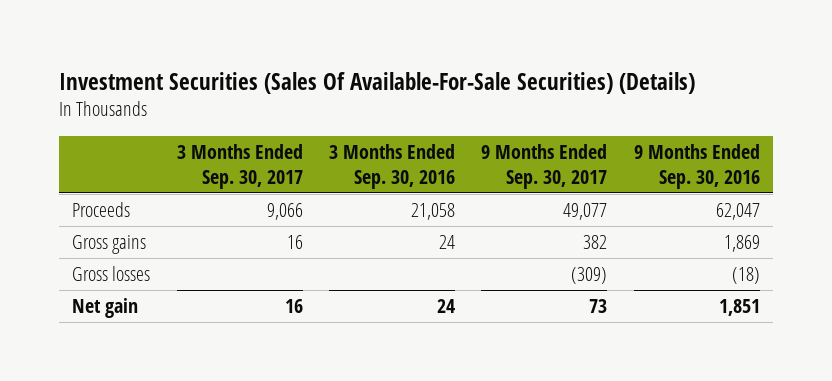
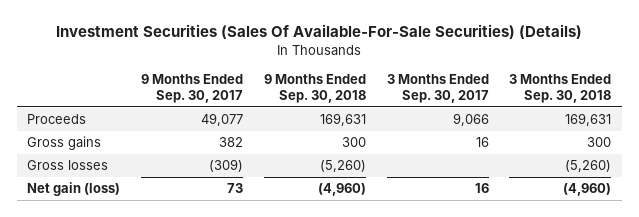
[329,144,456,189] 3 Months Ended Sep. 30, 2016 -> none
[633,144,760,189] 9 Months Ended Sep. 30, 2016 -> none
none -> [263,74,366,104] 9 Months Ended Sep. 30, 2018
none -> [509,74,612,104] 3 Months Ended Sep. 30, 2018
[72,298,139,319] Net gain -> [27,182,121,197] Net gain (loss)

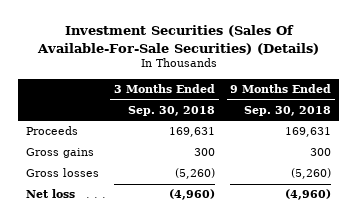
[141,74,244,104] 9 Months Ended Sep. 30, 2017 -> none
[386,74,489,104] 3 Months Ended Sep. 30, 2017 -> none
[27,182,121,197] Net gain (loss) -> [25,189,75,199] Net loss

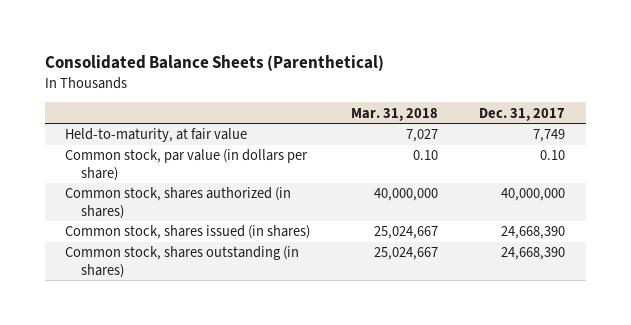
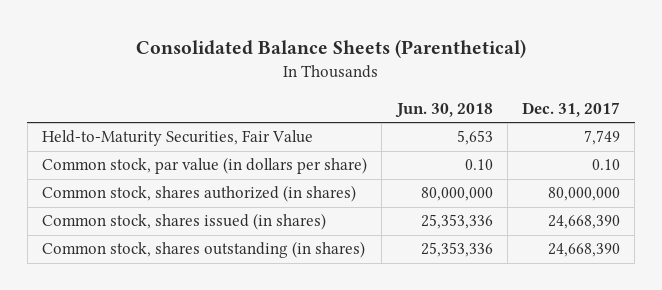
[351,107,439,121] Mar. 31, 2018 -> none
none -> [394,102,493,118] Jun. 30, 2018
[65,128,248,143] Held-to-maturity, at fair value -> [42,130,314,147] Held-to-Maturity Securities, Fair Value
[501,188,566,202] 40,000,000 -> [548,187,621,202] 80,000,000

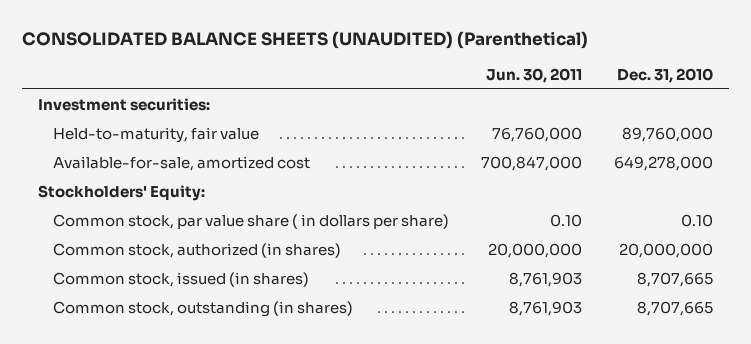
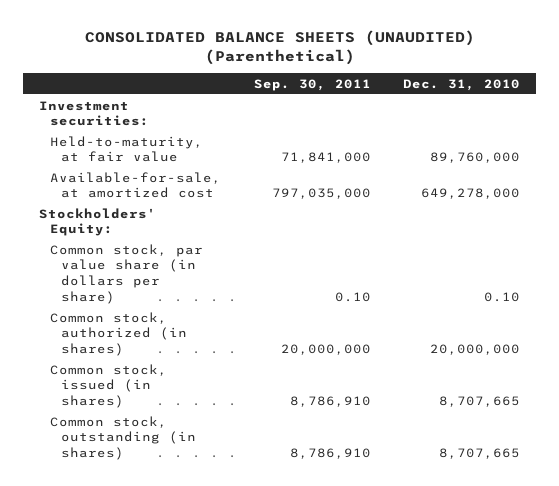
[485,67,582,83] Jun. 30, 2011 -> none
none -> [253,78,371,91] Sep. 30, 2011
[52,126,259,143] Held-to-maturity, fair value -> [50,135,204,163] Held-to-maturity, at fair value
[52,155,310,171] Available-for-sale, amortized cost -> [50,171,222,199] Available-for-sale, at amortized cost
[52,213,449,229] Common stock, par value share ( in dollars per share) -> [50,243,204,304] Common stock, par value share (in dollars per share)

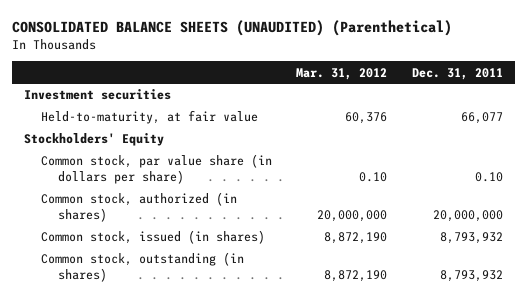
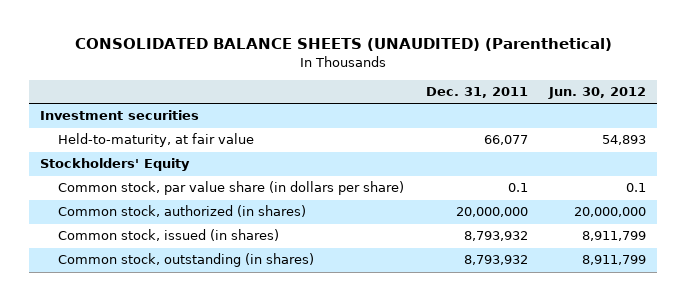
[296,67,388,80] Mar. 31, 2012 -> none
none -> [548,87,647,100] Jun. 30, 2012
[474,172,503,183] 0.10 -> [507,183,528,193] 0.1

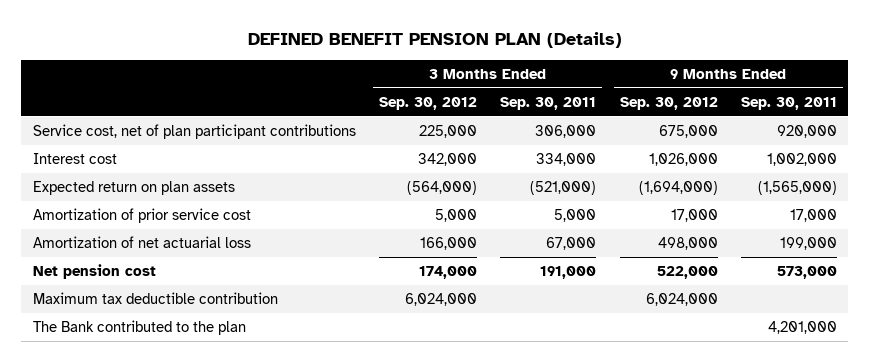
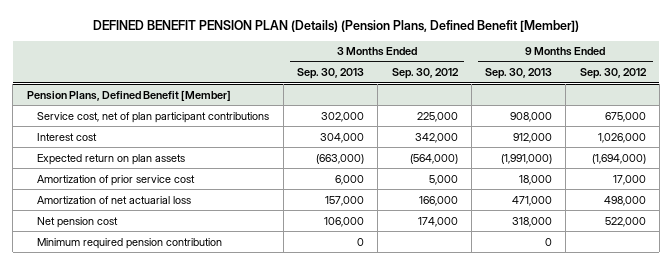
[247,31,622,48] DEFINED BENEFIT PENSION PLAN (Details) -> [93,19,580,32] DEFINED BENEFIT PENSION PLAN (Details) (Pension Plans, Defined Benefit [Member])
[500,97,597,111] Sep. 30, 2011 -> none
[740,97,837,111] Sep. 30, 2011 -> none
none -> [296,68,364,80] Sep. 30, 2013
none -> [485,68,553,80] Sep. 30, 2013
none -> [26,89,231,101] Pension Plans, Defined Benefit [Member]
[32,292,278,305] Maximum tax deductible contribution -> none
[32,320,246,336] The Bank contributed to the plan -> none
none -> [37,237,223,249] Minimum required pension contribution

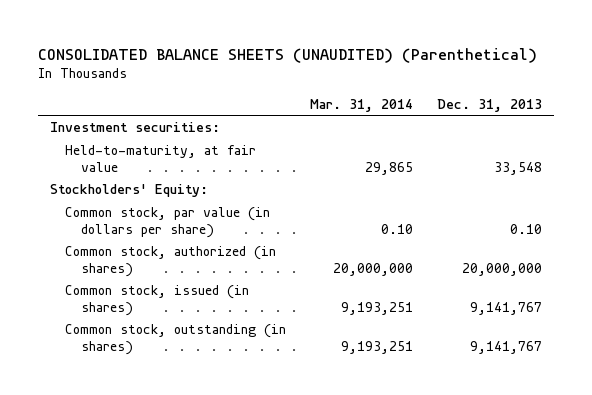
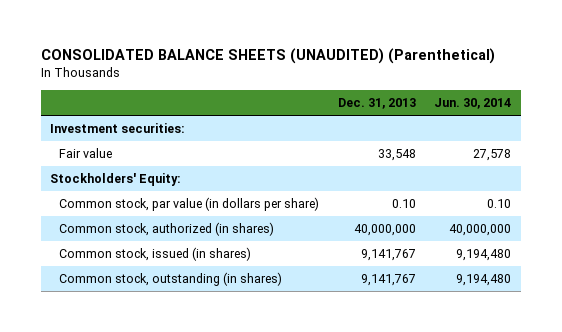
[310,98,414,112] Mar. 31, 2014 -> none
none -> [434,97,512,109] Jun. 30, 2014
[65,145,257,172] Held-to-maturity, at fair value -> [59,148,113,159] Fair value
[461,262,542,276] 20,000,000 -> [353,224,416,237] 40,000,000

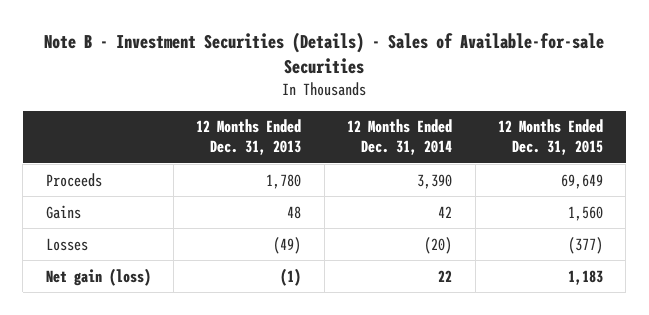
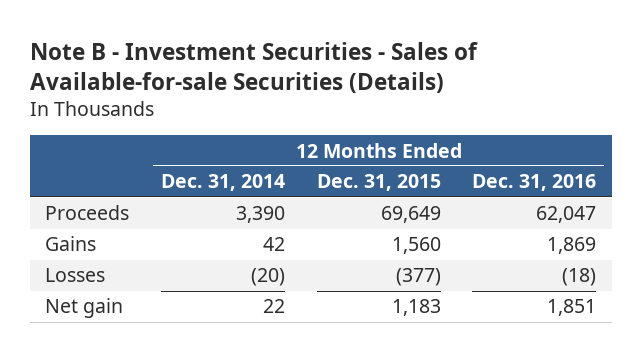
[44,31,605,74] Note B - Investment Securities (Details) - Sales of Available-for-sale Securities -> [29,41,478,93] Note B - Investment Securities - Sales of Available-for-sale Securities (Details)
[196,119,302,156] 12 Months Ended Dec. 31, 2013 -> none
none -> [472,174,597,192] Dec. 31, 2016
[45,267,151,286] Net gain (loss) -> [45,298,124,319] Net gain

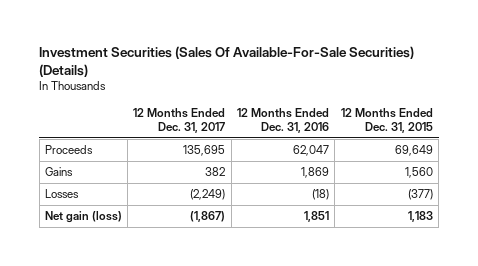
[29,41,478,93] Note B - Investment Securities - Sales of Available-for-sale Securities (Details) -> [39,45,415,77] Investment Securities (Sales Of Available-For-Sale Securities) (Details)
[160,174,285,192] Dec. 31, 2014 -> none
none -> [133,108,226,134] 12 Months Ended Dec. 31, 2017
[45,298,124,319] Net gain -> [44,211,122,224] Net gain (loss)

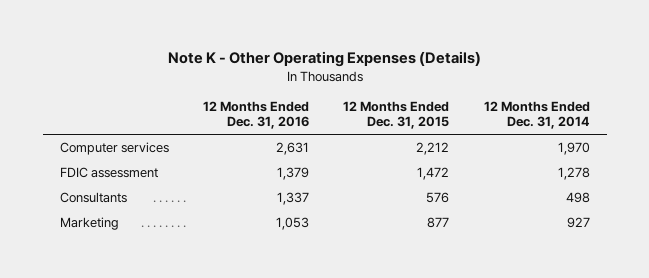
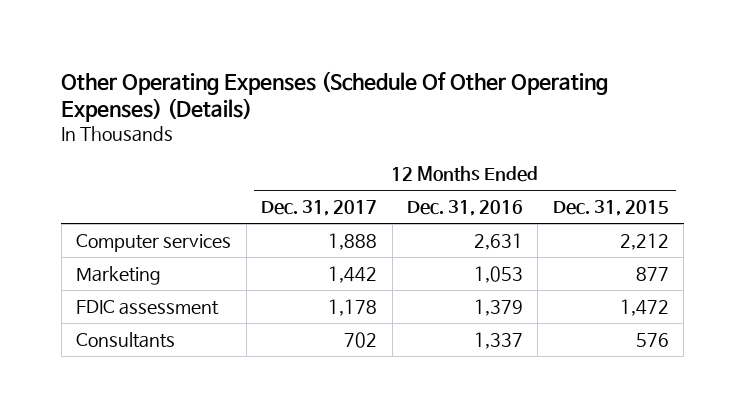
[167,50,481,67] Note K - Other Operating Expenses (Details) -> [61,70,609,123] Other Operating Expenses (Schedule Of Other Operating Expenses) (Details)
[483,100,590,130] 12 Months Ended Dec. 31, 2014 -> none
none -> [261,200,378,217] Dec. 31, 2017
[59,217,119,231] Marketing -> [76,265,162,285] Marketing

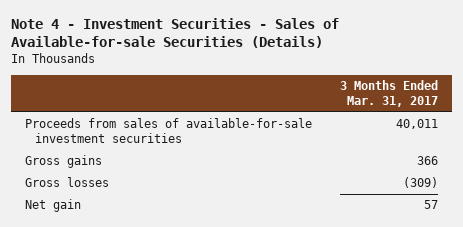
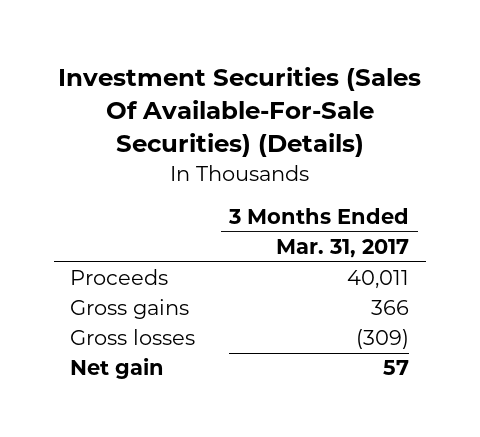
[10,17,339,49] Note 4 - Investment Securities - Sales of Available-for-sale Securities (Details) -> [57,67,421,157] Investment Securities (Sales Of Available-For-Sale Securities) (Details)
[24,118,312,144] Proceeds from sales of available-for-sale investment securities -> [70,269,169,286] Proceeds

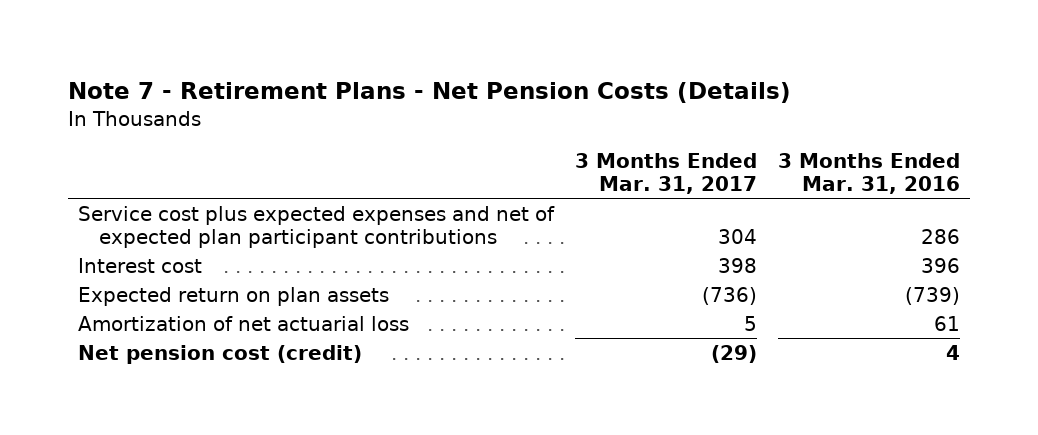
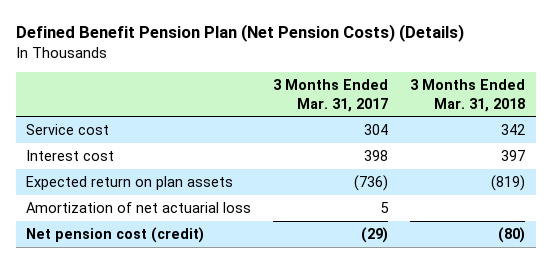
[67,81,791,103] Note 7 - Retirement Plans - Net Pension Costs (Details) -> [15,24,464,43] Defined Benefit Pension Plan (Net Pension Costs) (Details)
[777,152,960,195] 3 Months Ended Mar. 31, 2016 -> none
none -> [410,79,526,112] 3 Months Ended Mar. 31, 2018
[78,205,556,249] Service cost plus expected expenses and net of expected plan participant contributions -> [26,124,110,136] Service cost

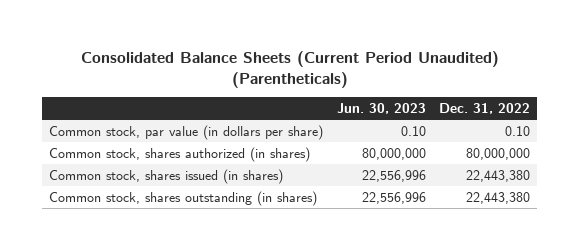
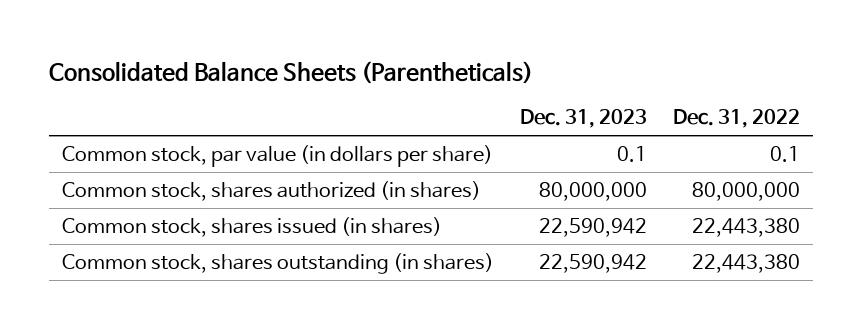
[80,51,499,88] Consolidated Balance Sheets (Current Period Unaudited) (Parentheticals) -> [49,60,534,84] Consolidated Balance Sheets (Parentheticals)
[336,102,426,114] Jun. 30, 2023 -> none
none -> [520,109,648,129] Dec. 31, 2023
[505,125,531,136] 0.10 -> [770,146,801,163] 0.1

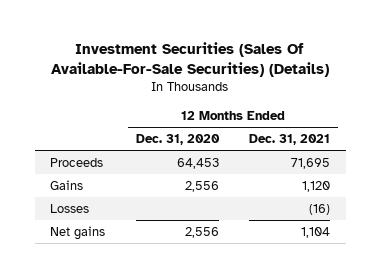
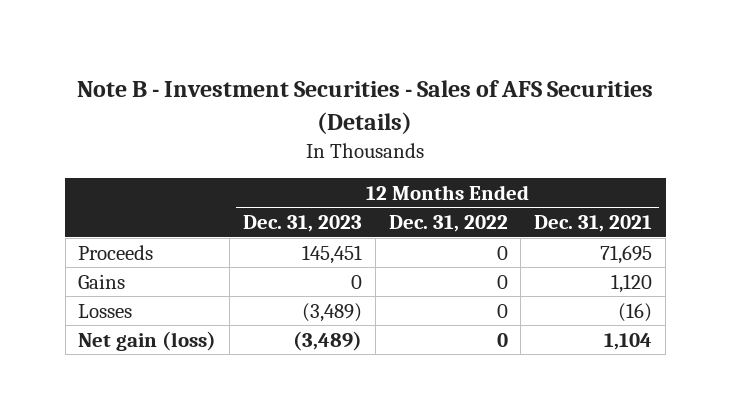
[51,42,330,77] Investment Securities (Sales Of Available-For-Sale Securities) (Details) -> [77,80,654,134] Note B - Investment Securities - Sales of AFS Securities (Details)
[135,133,220,145] Dec. 31, 2020 -> none
none -> [243,215,363,233] Dec. 31, 2023
none -> [388,215,508,233] Dec. 31, 2022
[49,225,105,240] Net gains -> [78,330,217,351] Net gain (loss)

